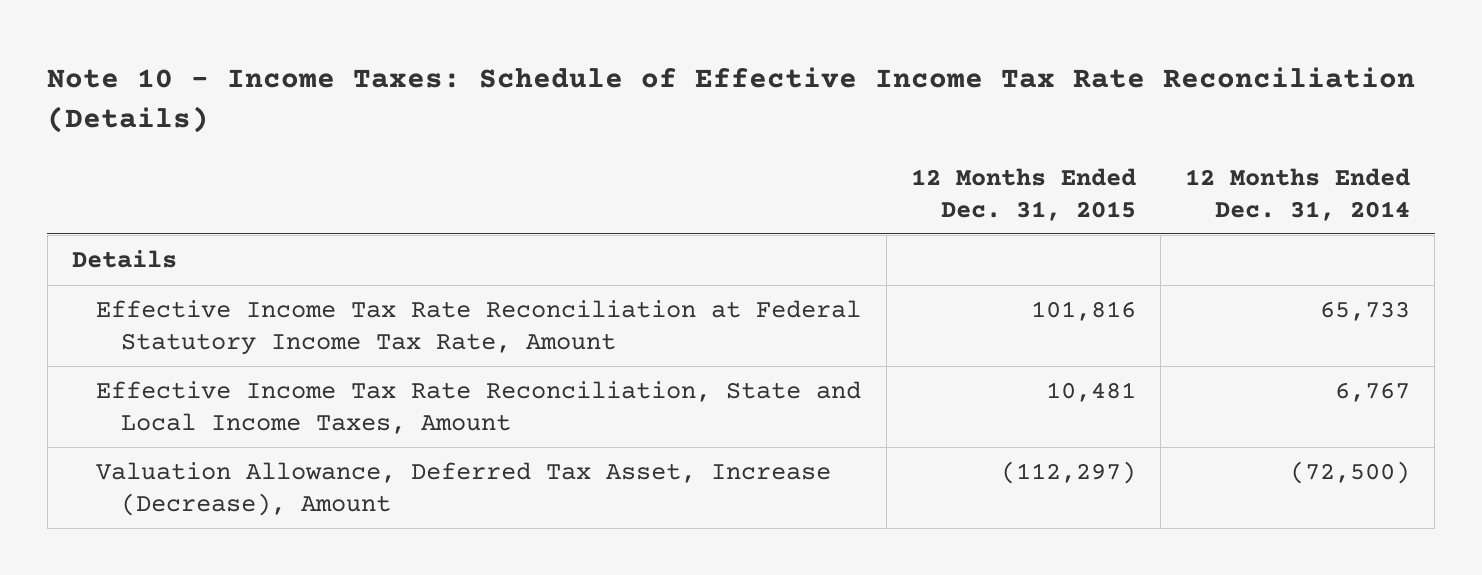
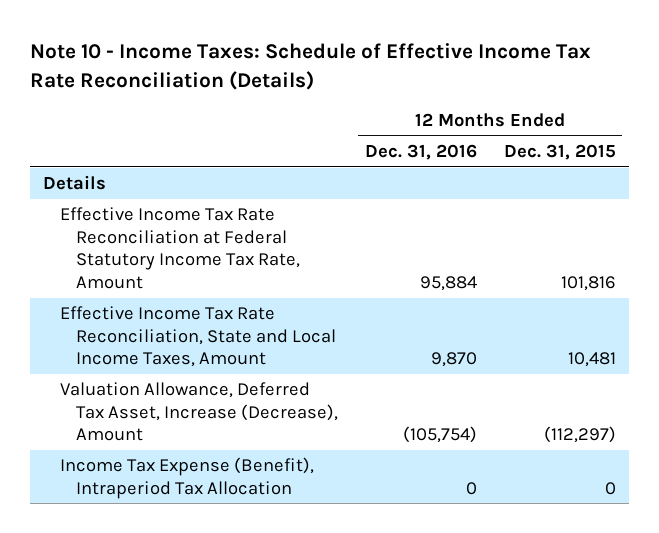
[1185,167,1411,221] 12 Months Ended Dec. 31, 2014 -> none
none -> [364,144,477,161] Dec. 31, 2016
none -> [59,457,314,499] Income Tax Expense (Benefit), Intraperiod Tax Allocation

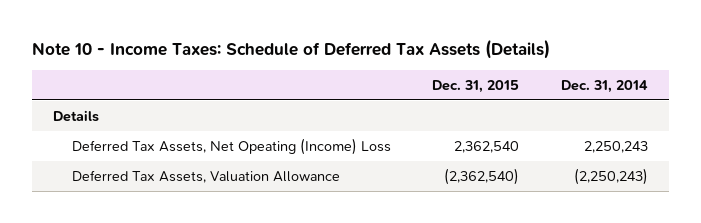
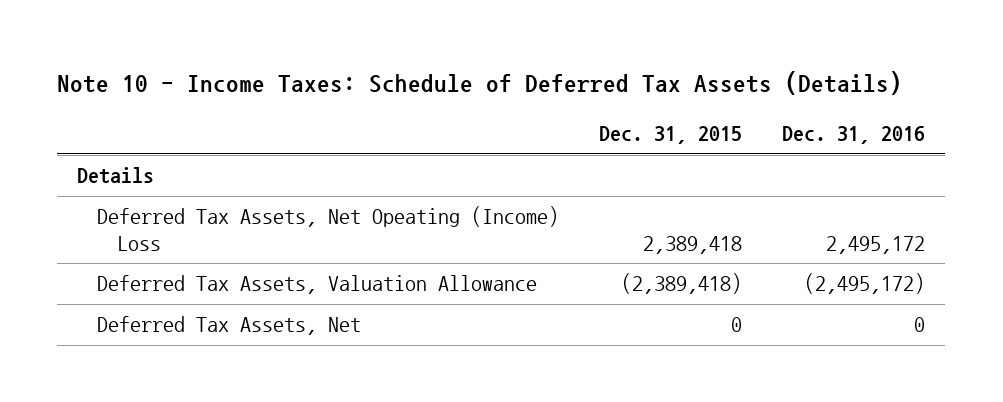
[560,79,648,93] Dec. 31, 2014 -> none
none -> [782,126,926,145] Dec. 31, 2016
[454,141,520,154] 2,362,540 -> [643,235,743,254] 2,389,418
[444,168,520,186] (2,362,540) -> [621,273,743,295] (2,389,418)
none -> [97,316,362,336] Deferred Tax Assets, Net

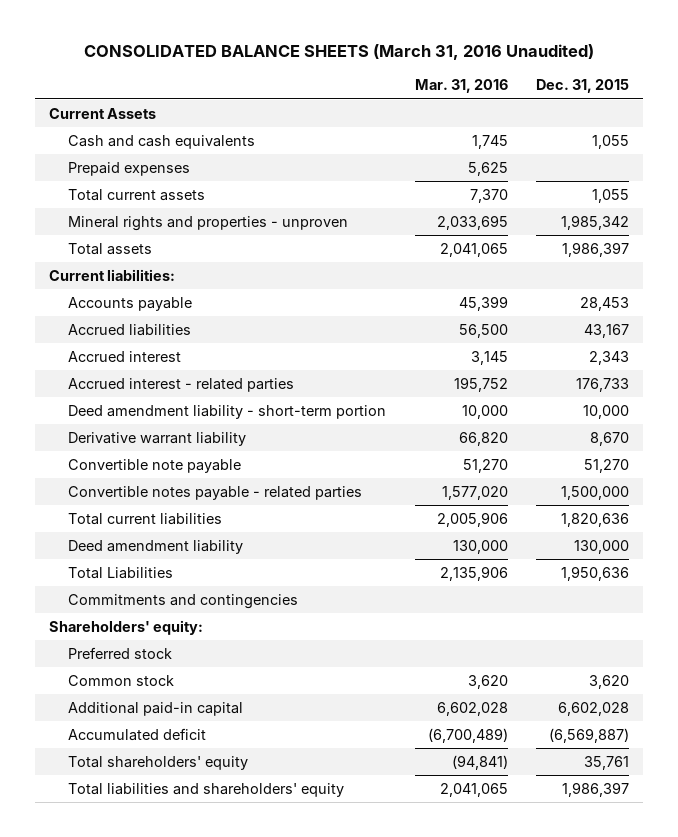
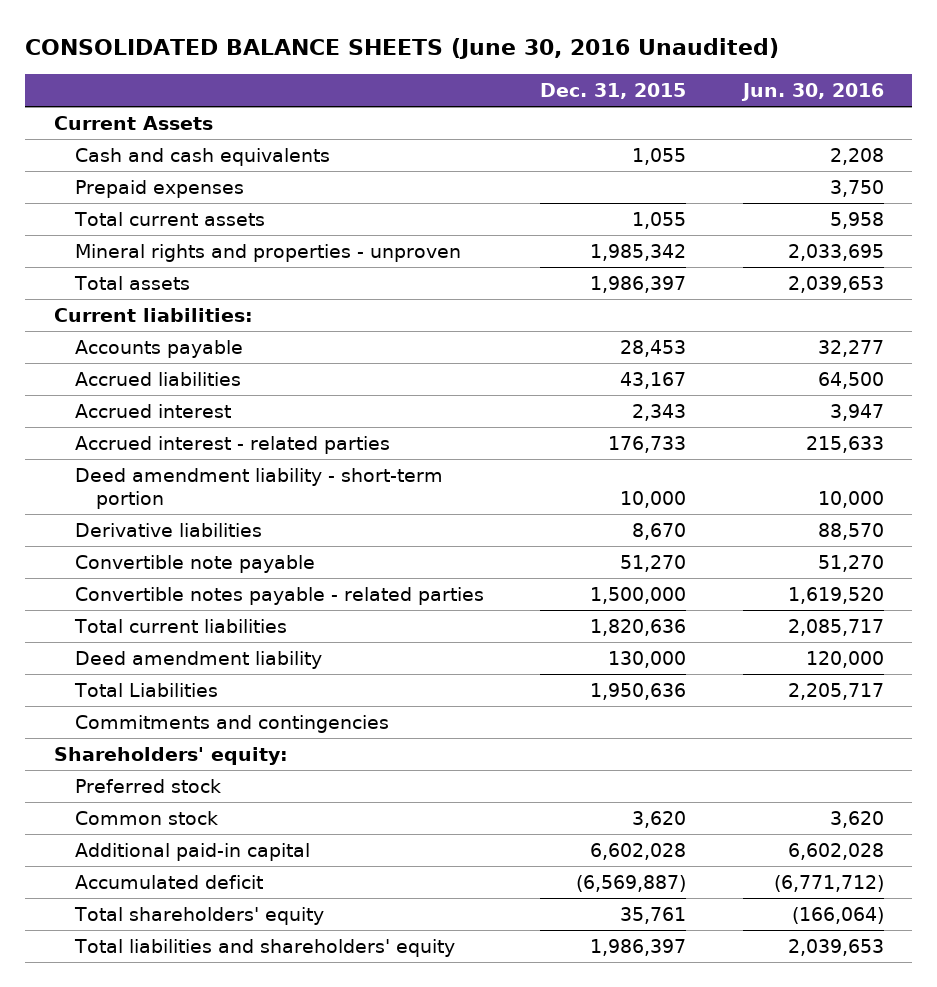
[83,44,594,61] CONSOLIDATED BALANCE SHEETS (March 31, 2016 Unaudited) -> [25,38,780,60] CONSOLIDATED BALANCE SHEETS (June 30, 2016 Unaudited)
[414,79,508,94] Mar. 31, 2016 -> none
none -> [740,83,884,102] Jun. 30, 2016
[68,431,247,446] Derivative warrant liability -> [74,523,262,538] Derivative liabilities

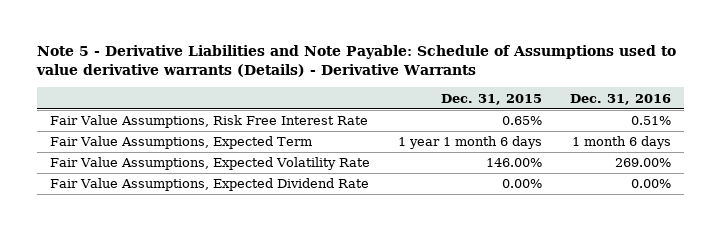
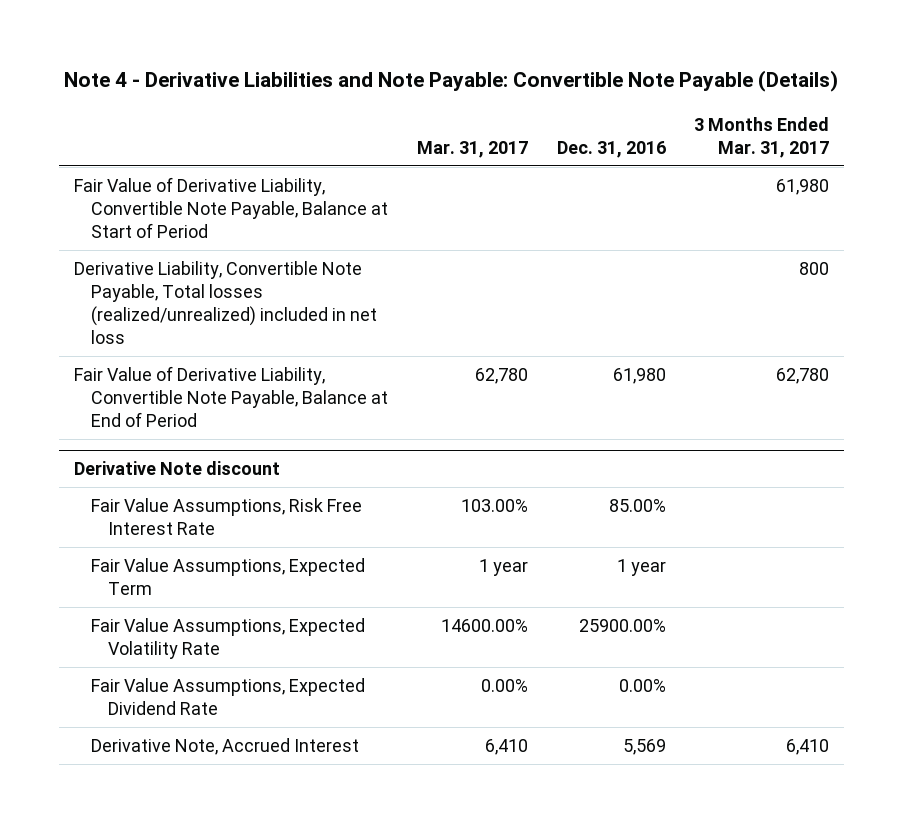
[35,44,676,78] Note 5 - Derivative Liabilities and Note Payable: Schedule of Assumptions used to value derivative warrants (Details) - Derivative Warrants -> [64,70,839,93] Note 4 - Derivative Liabilities and Note Payable: Convertible Note Payable (Details)
[440,93,542,105] Dec. 31, 2015 -> none
none -> [416,140,528,158] Mar. 31, 2017
none -> [694,116,830,158] 3 Months Ended Mar. 31, 2017
none -> [73,176,389,239] Fair Value of Derivative Liability, Convertible Note Payable, Balance at Start of Period
none -> [73,260,378,345] Derivative Liability, Convertible Note Payable, Total losses (realized/unrealized) included in net loss
none -> [73,365,389,428] Fair Value of Derivative Liability, Convertible Note Payable, Balance at End of Period
none -> [73,461,280,476] Derivative Note discount
[630,116,671,126] 0.51% -> [608,498,666,512] 85.00%
[571,136,671,150] 1 month 6 days -> [616,558,666,576] 1 year
[614,158,671,168] 269.00% -> [578,618,666,632] 25900.00%
none -> [91,737,360,755] Derivative Note, Accrued Interest

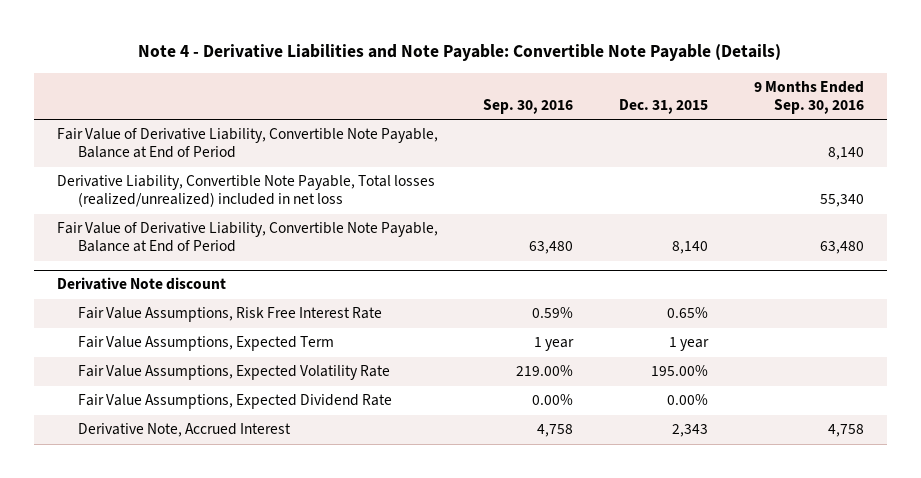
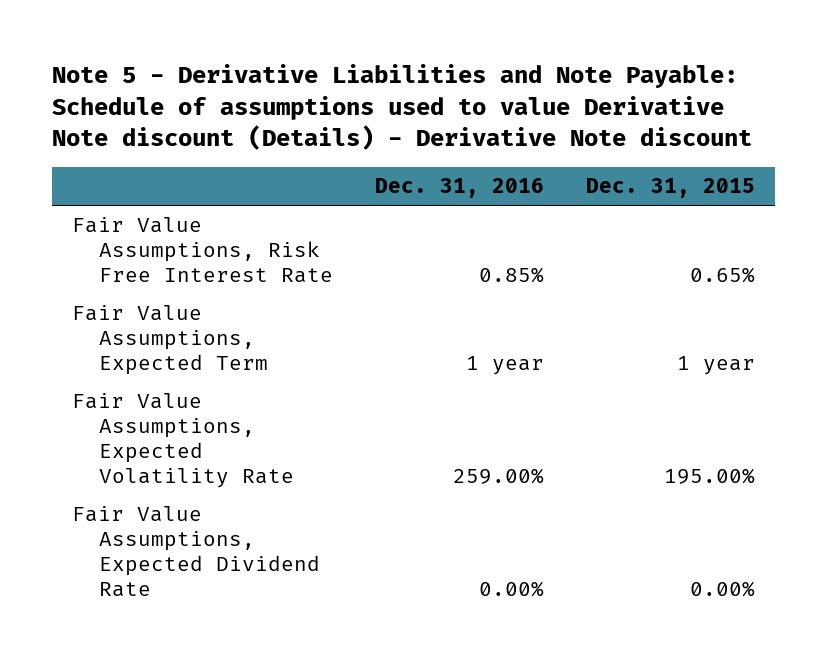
[138,44,782,62] Note 4 - Derivative Liabilities and Note Payable: Convertible Note Payable (Details) -> [51,64,752,151] Note 5 - Derivative Liabilities and Note Payable: Schedule of assumptions used to value Derivative Note discount (Details) - Derivative Note discount
[483,99,574,115] Sep. 30, 2016 -> none
[754,81,865,115] 9 Months Ended Sep. 30, 2016 -> none
none -> [374,178,544,199] Dec. 31, 2016
[56,128,438,159] Fair Value of Derivative Liability, Convertible Note Payable, Balance at End of Period -> none
[56,175,435,208] Derivative Liability, Convertible Note Payable, Total losses (realized/unrealized) included in net loss -> none
[56,222,438,253] Fair Value of Derivative Liability, Convertible Note Payable, Balance at End of Period -> none
[56,277,226,291] Derivative Note discount -> none
[78,423,292,438] Derivative Note, Accrued Interest -> none

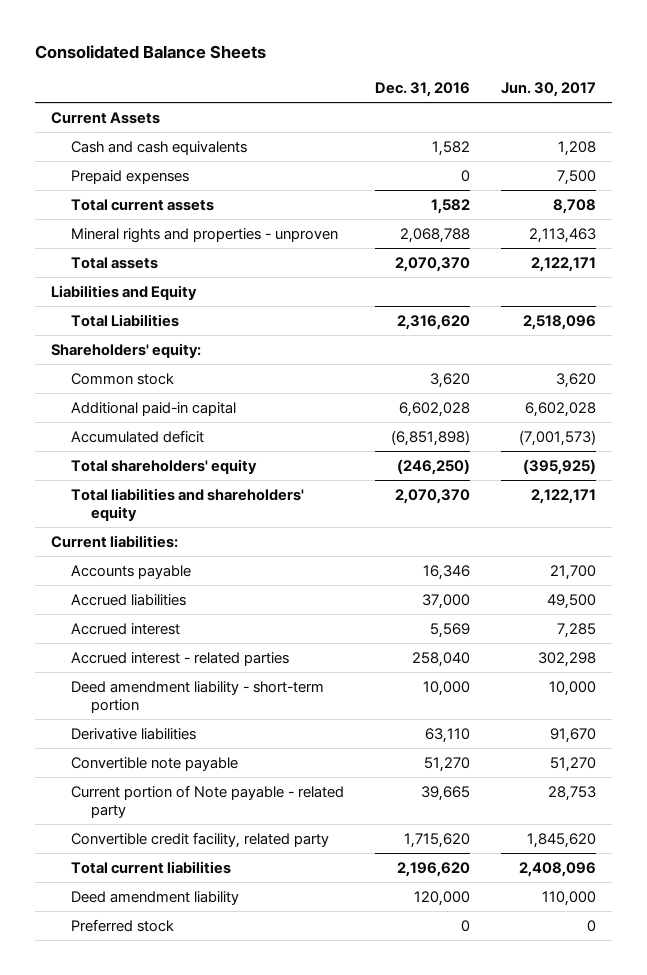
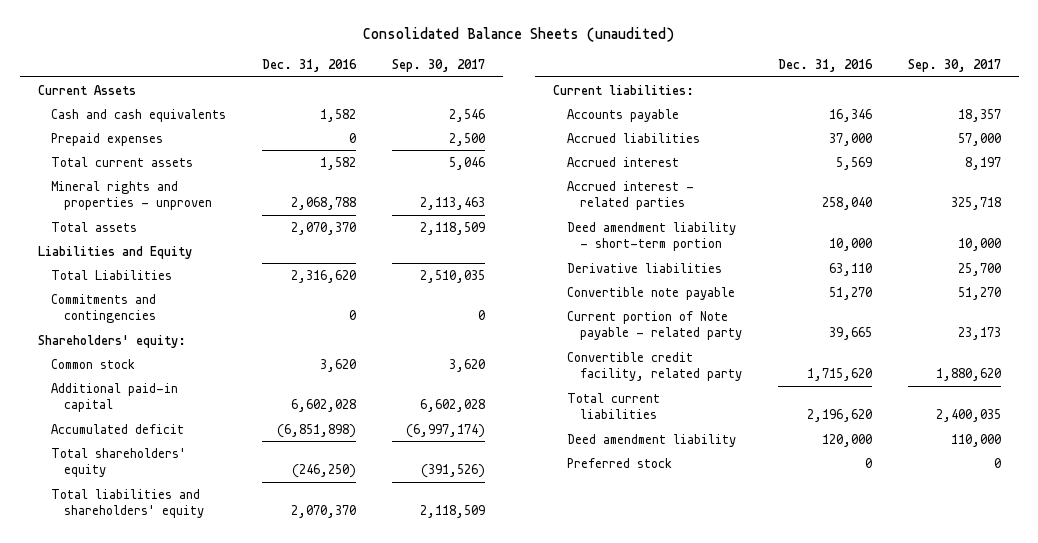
[35,45,267,60] Consolidated Balance Sheets -> [363,27,675,43] Consolidated Balance Sheets (unaudited)
[501,82,597,98] Jun. 30, 2017 -> none
none -> [392,58,486,72] Sep. 30, 2017
none -> [50,293,157,323] Commitments and contingencies

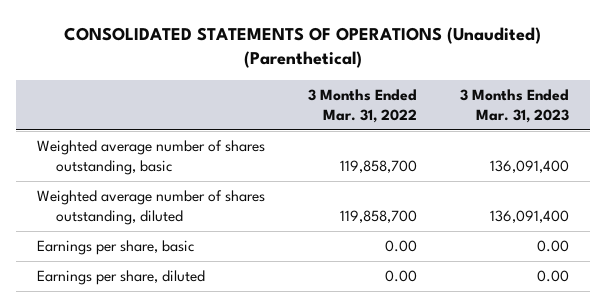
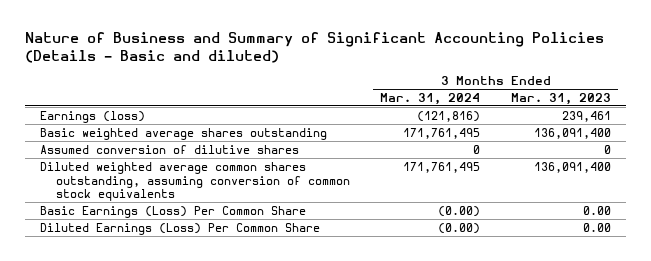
[64,27,542,69] CONSOLIDATED STATEMENTS OF OPERATIONS (Unaudited) (Parenthetical) -> [24,31,604,63] Nature of Business and Summary of Significant Accounting Policies (Details - Basic and diluted)
[308,88,418,123] 3 Months Ended Mar. 31, 2022 -> none
none -> [380,92,481,105] Mar. 31, 2024
none -> [39,110,145,123] Earnings (loss)
[37,139,266,176] Weighted average number of shares outstanding, basic -> [39,127,327,140] Basic weighted average shares outstanding
none -> [39,144,299,154] Assumed conversion of dilutive shares
[37,189,266,226] Weighted average number of shares outstanding, diluted -> [39,161,351,202] Diluted weighted average common shares outstanding, assuming conversion of common stock equivalents
[37,239,195,255] Earnings per share, basic -> [39,205,306,218] Basic Earnings (Loss) Per Common Share
[37,269,206,285] Earnings per share, diluted -> [39,222,320,235] Diluted Earnings (Loss) Per Common Share

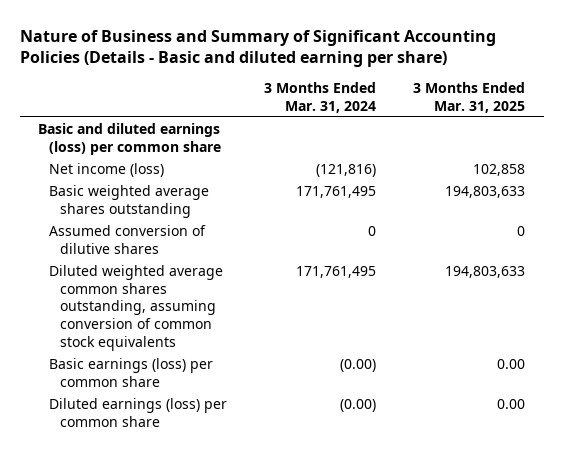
[24,31,604,63] Nature of Business and Summary of Significant Accounting Policies (Details - Basic and diluted) -> [19,29,496,68] Nature of Business and Summary of Significant Accounting Policies (Details - Basic and diluted earning per share)
[510,92,611,105] Mar. 31, 2023 -> none
none -> [413,82,526,113] 3 Months Ended Mar. 31, 2025
none -> [38,122,222,155] Basic and diluted earnings (loss) per common share
[39,110,145,123] Earnings (loss) -> [49,162,165,177] Net income (loss)
[39,205,306,218] Basic Earnings (Loss) Per Common Share -> [49,357,214,387] Basic earnings (loss) per common share
[39,222,320,235] Diluted Earnings (Loss) Per Common Share -> [49,397,228,427] Diluted earnings (loss) per common share

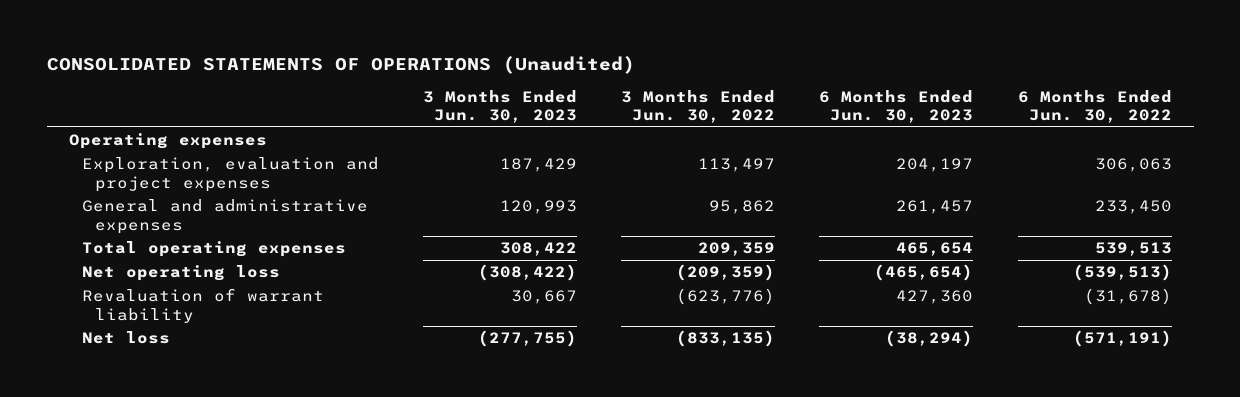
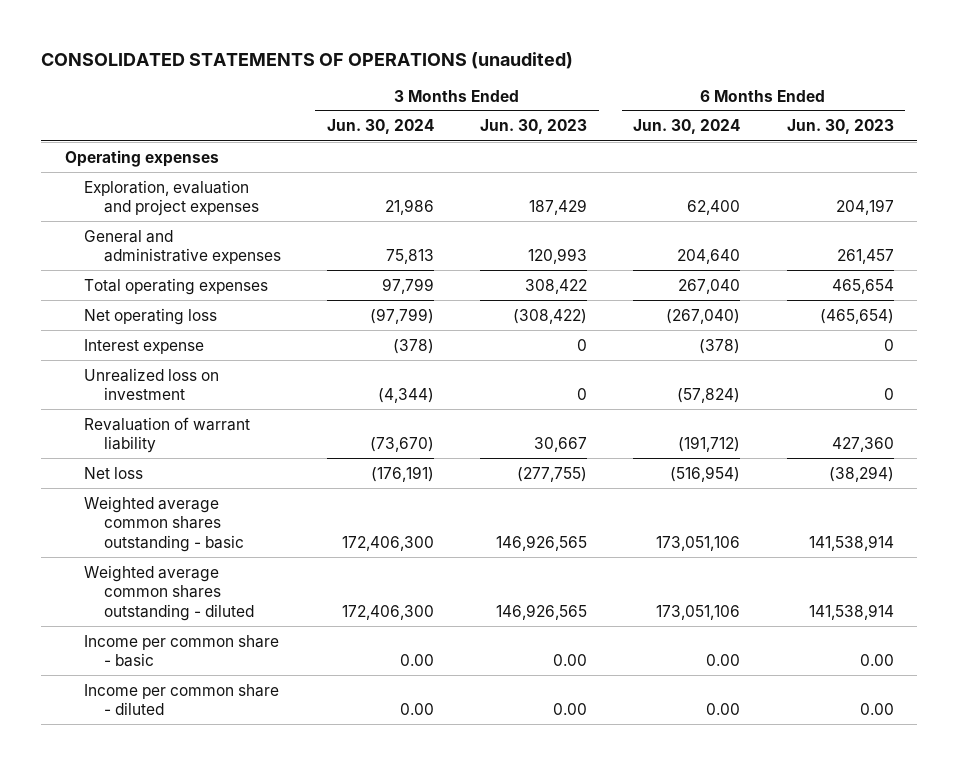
[46,55,635,74] CONSOLIDATED STATEMENTS OF OPERATIONS (Unaudited) -> [41,51,574,69] CONSOLIDATED STATEMENTS OF OPERATIONS (unaudited)
[621,89,776,124] 3 Months Ended Jun. 30, 2022 -> none
[1017,89,1172,124] 6 Months Ended Jun. 30, 2022 -> none
none -> [326,119,434,135] Jun. 30, 2024
none -> [633,119,741,135] Jun. 30, 2024
none -> [84,338,205,354] Interest expense
none -> [84,367,220,401] Unrealized loss on investment
none -> [84,495,244,552] Weighted average common shares outstanding - basic
none -> [84,564,254,621] Weighted average common shares outstanding - diluted
none -> [84,634,280,668] Income per common share - basic
none -> [84,683,280,716] Income per common share - diluted

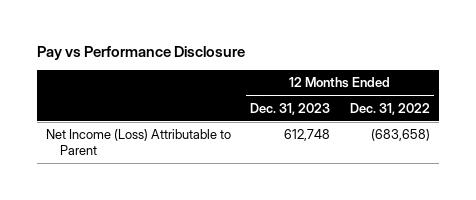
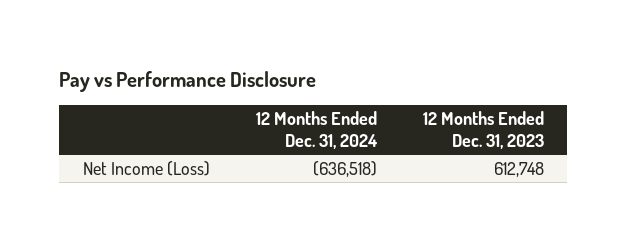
[349,102,430,115] Dec. 31, 2022 -> none
none -> [255,111,378,150] 12 Months Ended Dec. 31, 2024
[46,129,232,156] Net Income (Loss) Attributable to Parent -> [82,161,210,177] Net Income (Loss)

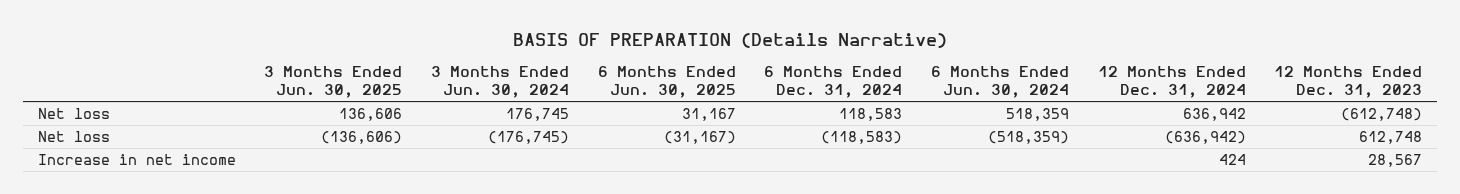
[59,71,317,93] Pay vs Performance Disclosure -> [513,32,948,48] BASIS OF PREPARATION (Details Narrative)
none -> [264,66,403,99] 3 Months Ended Jun. 30, 2025
none -> [430,66,569,99] 3 Months Ended Jun. 30, 2024
none -> [597,66,736,99] 6 Months Ended Jun. 30, 2025
none -> [764,66,903,99] 6 Months Ended Dec. 31, 2024
none -> [931,66,1070,99] 6 Months Ended Jun. 30, 2024
[82,161,210,177] Net Income (Loss) -> [37,107,110,119] Net loss
[312,161,377,178] (636,518) -> [1182,107,1246,121] 636,942
[493,162,544,178] 612,748 -> [1341,107,1423,121] (612,748)
none -> [37,130,110,142] Net loss
none -> [37,153,236,165] Increase in net income

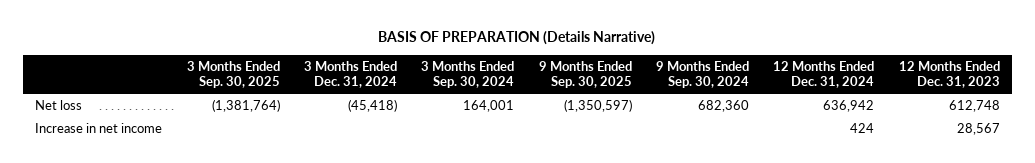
[264,66,403,99] 3 Months Ended Jun. 30, 2025 -> none
[430,66,569,99] 3 Months Ended Jun. 30, 2024 -> none
[597,66,736,99] 6 Months Ended Jun. 30, 2025 -> none
[764,66,903,99] 6 Months Ended Dec. 31, 2024 -> none
[931,66,1070,99] 6 Months Ended Jun. 30, 2024 -> none
none -> [186,60,280,89] 3 Months Ended Sep. 30, 2025
none -> [303,60,397,89] 3 Months Ended Dec. 31, 2024
none -> [421,60,515,89] 3 Months Ended Sep. 30, 2024
none -> [538,60,632,89] 9 Months Ended Sep. 30, 2025
none -> [656,60,750,89] 9 Months Ended Sep. 30, 2024
[37,130,110,142] Net loss -> none
[1341,107,1423,121] (612,748) -> [948,99,1000,112] 612,748

